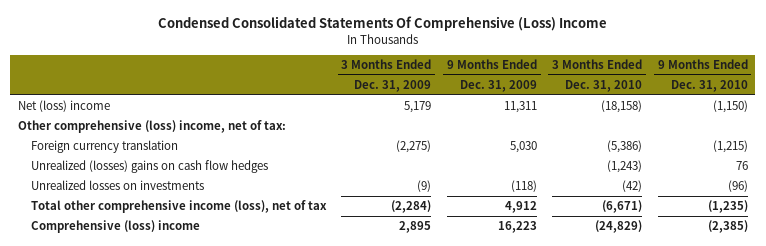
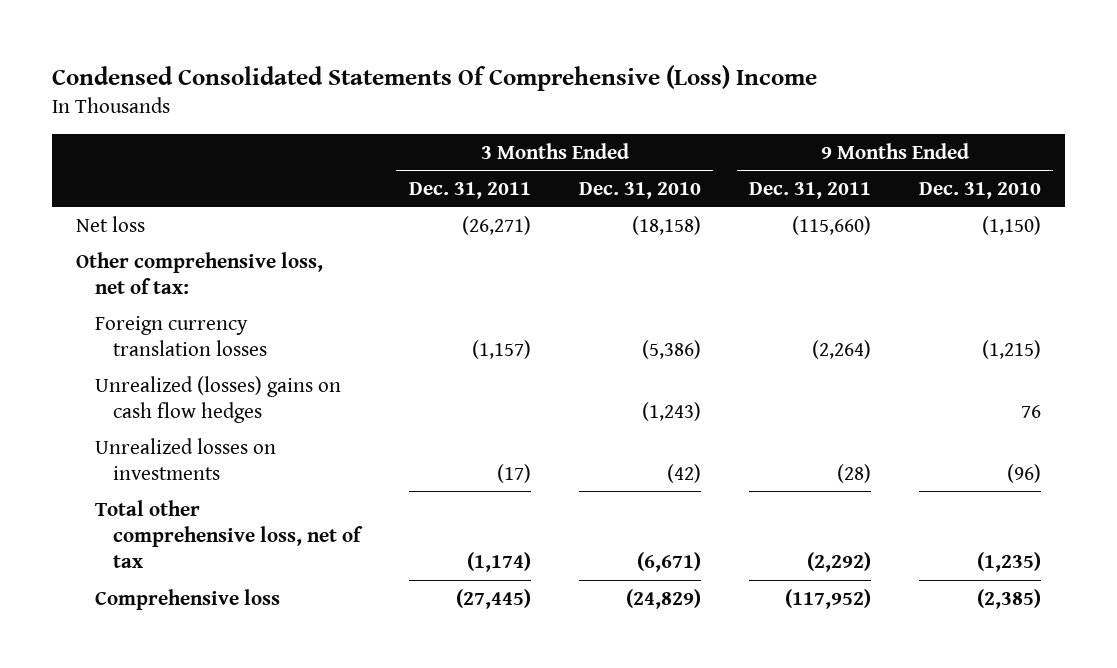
[354,79,432,92] Dec. 31, 2009 -> none
[459,79,537,92] Dec. 31, 2009 -> none
none -> [408,181,531,199] Dec. 31, 2011
none -> [748,181,871,199] Dec. 31, 2011
[18,100,111,113] Net (loss) income -> [76,215,146,232] Net loss
[18,120,287,134] Other comprehensive (loss) income, net of tax: -> [76,251,324,294] Other comprehensive loss, net of tax:
[30,140,178,154] Foreign currency translation -> [94,315,268,356] Foreign currency translation losses
[30,200,327,214] Total other comprehensive income (loss), net of tax -> [94,499,364,569] Total other comprehensive loss, net of tax
[30,220,200,234] Comprehensive (loss) income -> [94,588,280,610] Comprehensive loss

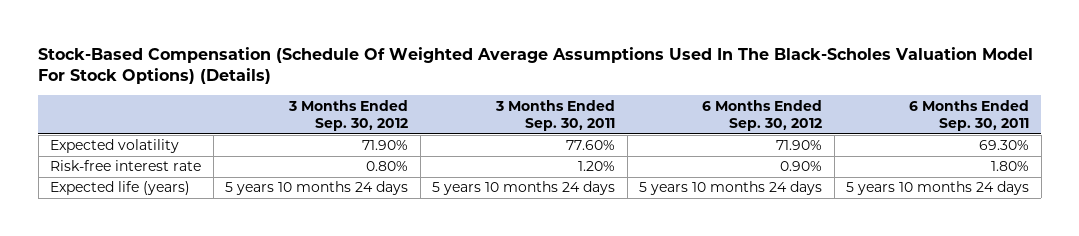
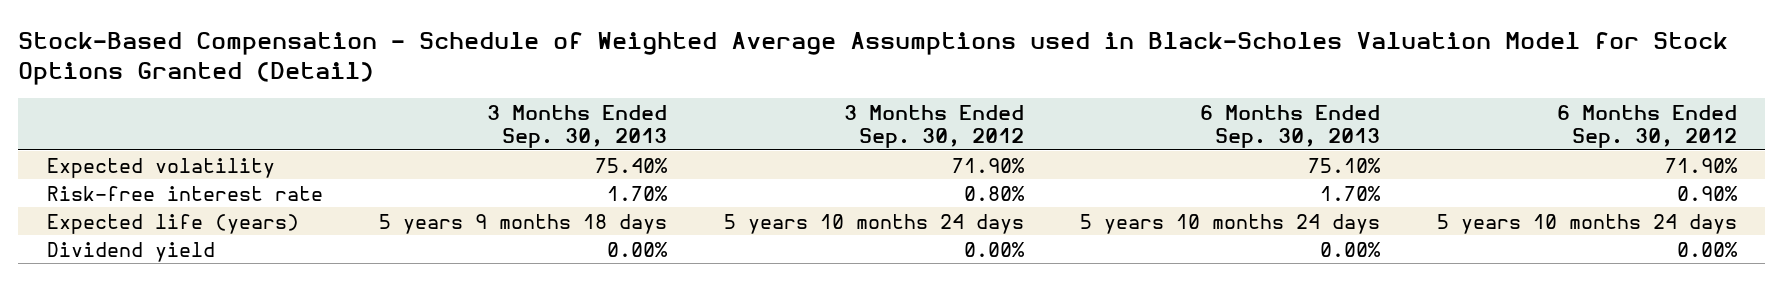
[38,46,1034,85] Stock-Based Compensation (Schedule Of Weighted Average Assumptions Used In The Black-Scholes Valuation Model For Stock Options) (Details) -> [18,31,1729,85] Stock-Based Compensation - Schedule of Weighted Average Assumptions used in Black-Scholes Valuation Model for Stock Options Granted (Detail)
[495,99,616,131] 3 Months Ended Sep. 30, 2011 -> none
[909,99,1030,131] 6 Months Ended Sep. 30, 2011 -> none
none -> [487,104,668,149] 3 Months Ended Sep. 30, 2013
none -> [1200,104,1381,149] 6 Months Ended Sep. 30, 2013
none -> [46,241,215,262] Dividend yield

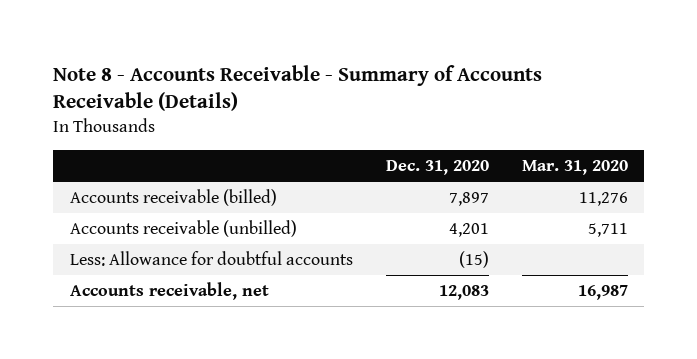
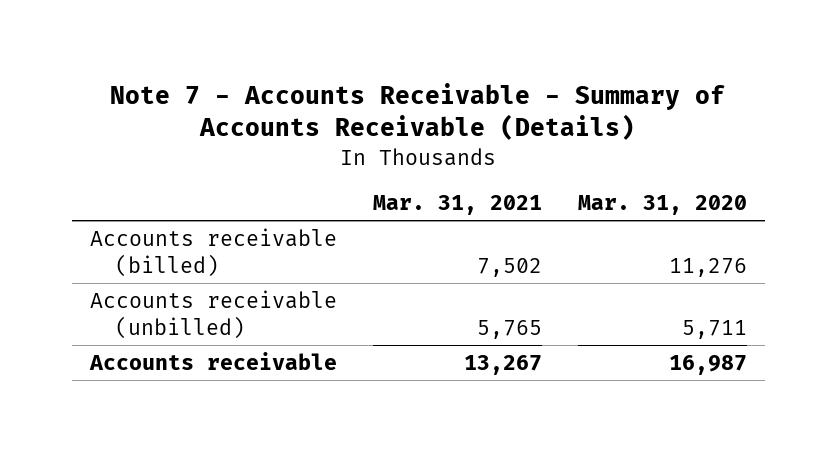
[53,64,543,112] Note 8 - Accounts Receivable - Summary of Accounts Receivable (Details) -> [110,82,726,141] Note 7 - Accounts Receivable - Summary of Accounts Receivable (Details)
[385,160,489,176] Dec. 31, 2020 -> none
none -> [372,195,542,216] Mar. 31, 2021
[69,251,353,267] Less: Allowance for doubtful accounts -> none
[69,282,269,301] Accounts receivable, net -> [88,351,337,370] Accounts receivable

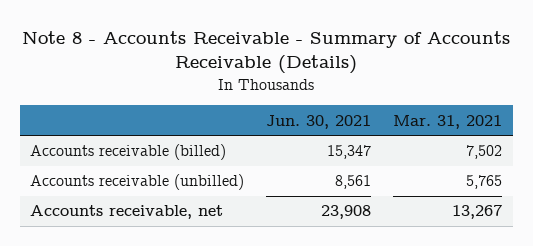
[110,82,726,141] Note 7 - Accounts Receivable - Summary of Accounts Receivable (Details) -> [22,30,511,75] Note 8 - Accounts Receivable - Summary of Accounts Receivable (Details)
[577,195,747,216] Mar. 31, 2020 -> none
none -> [266,114,372,129] Jun. 30, 2021
[88,351,337,370] Accounts receivable -> [30,205,224,220] Accounts receivable, net

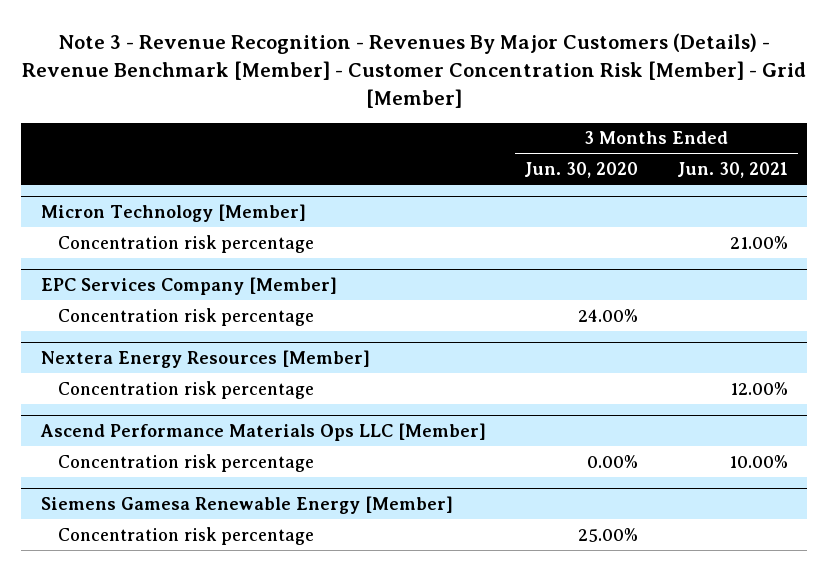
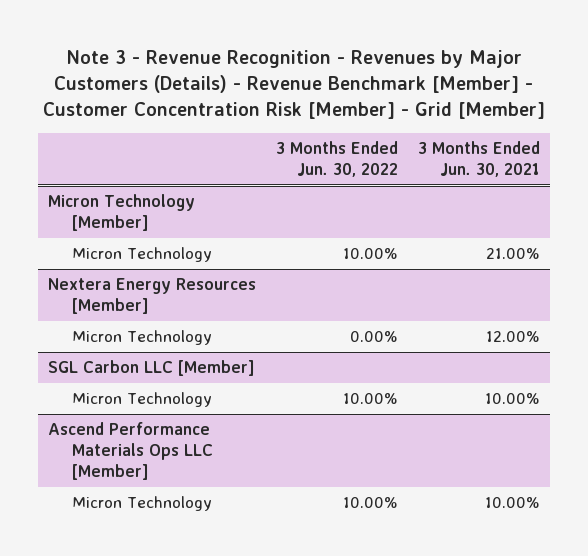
[22,33,807,108] Note 3 - Revenue Recognition - Revenues By Major Customers (Details) - Revenue Benchmark [Member] - Customer Concentration Risk [Member] - Grid [Member] -> [42,49,545,120] Note 3 - Revenue Recognition - Revenues by Major Customers (Details) - Revenue Benchmark [Member] - Customer Concentration Risk [Member] - Grid [Member]
[524,162,639,179] Jun. 30, 2020 -> none
none -> [275,141,398,178] 3 Months Ended Jun. 30, 2022
[40,276,337,295] EPC Services Company [Member] -> none
[58,307,315,326] Concentration risk percentage -> none
[58,234,315,253] Concentration risk percentage -> [72,247,213,263] Micron Technology
[58,380,315,399] Concentration risk percentage -> [72,330,213,346] Micron Technology
none -> [47,360,255,377] SGL Carbon LLC [Member]
none -> [72,392,213,408] Micron Technology
[40,495,453,514] Siemens Gamesa Renewable Energy [Member] -> none
[58,526,315,545] Concentration risk percentage -> none
[58,453,315,472] Concentration risk percentage -> [72,496,213,512] Micron Technology

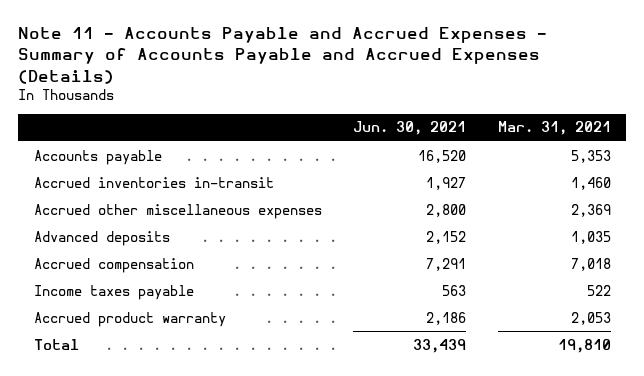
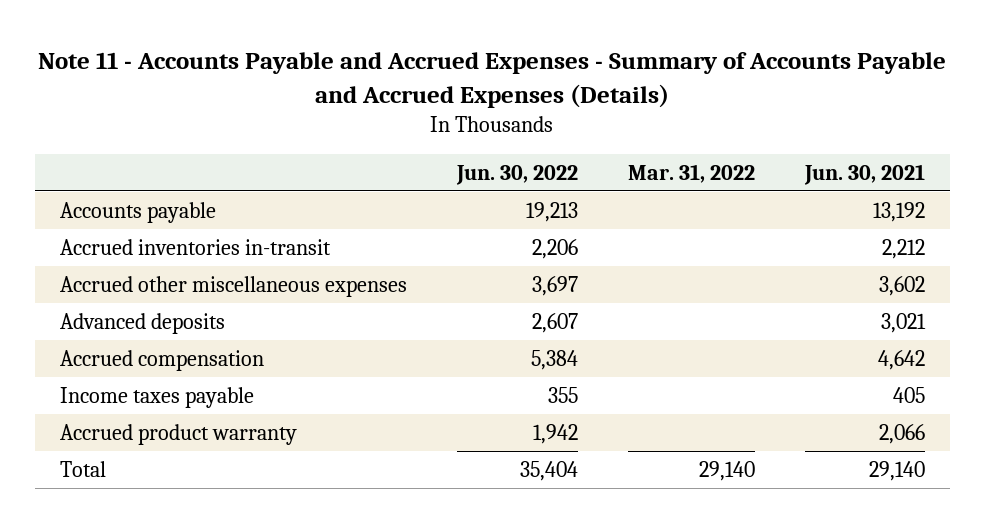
[497,121,611,136] Mar. 31, 2021 -> none
none -> [455,164,578,185] Jun. 30, 2022
none -> [627,163,755,183] Mar. 31, 2022
[418,149,467,163] 16,520 -> [872,201,925,222] 13,192
[426,176,467,190] 1,927 -> [881,238,925,259] 2,212
[426,203,467,217] 2,800 -> [878,275,925,296] 3,602
[426,230,467,244] 2,152 -> [880,312,926,333] 3,021
[426,257,467,271] 7,291 -> [877,349,925,370] 4,642
[442,284,467,296] 563 -> [892,386,925,403] 405
[426,311,467,325] 2,186 -> [878,423,925,444] 2,066
[413,338,467,353] 33,439 -> [868,460,925,481] 29,140

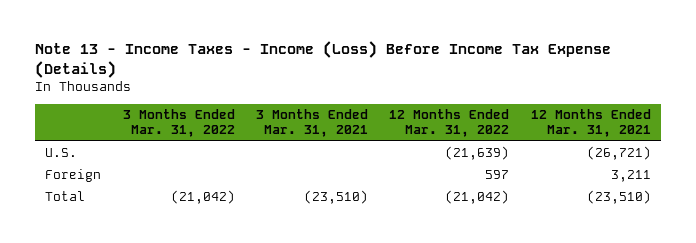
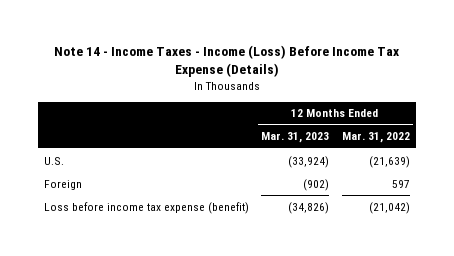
[34,41,611,78] Note 13 - Income Taxes - Income (Loss) Before Income Tax Expense (Details) -> [53,45,399,78] Note 14 - Income Taxes - Income (Loss) Before Income Tax Expense (Details)
[122,108,235,138] 3 Months Ended Mar. 31, 2022 -> none
[255,108,368,138] 3 Months Ended Mar. 31, 2021 -> none
[530,108,651,138] 12 Months Ended Mar. 31, 2021 -> none
none -> [261,132,330,144] Mar. 31, 2023
[45,191,86,202] Total -> [44,201,250,214] Loss before income tax expense (benefit)

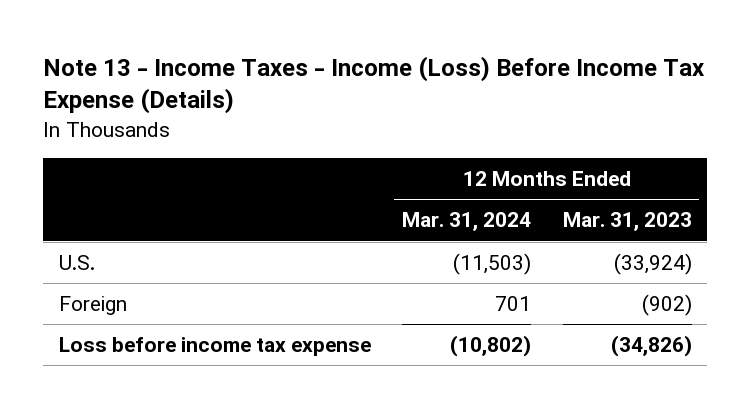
[53,45,399,78] Note 14 - Income Taxes - Income (Loss) Before Income Tax Expense (Details) -> [42,55,705,115] Note 13 - Income Taxes - Income (Loss) Before Income Tax Expense (Details)
[341,132,410,144] Mar. 31, 2022 -> none
none -> [402,212,532,232] Mar. 31, 2024
[44,201,250,214] Loss before income tax expense (benefit) -> [58,337,371,357] Loss before income tax expense

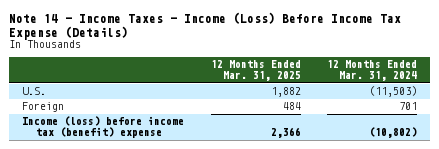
[42,55,705,115] Note 13 - Income Taxes - Income (Loss) Before Income Tax Expense (Details) -> [9,11,402,40] Note 14 - Income Taxes - Income (Loss) Before Income Tax Expense (Details)
[562,212,692,232] Mar. 31, 2023 -> none
none -> [210,60,301,82] 12 Months Ended Mar. 31, 2025
[58,337,371,357] Loss before income tax expense -> [22,116,185,139] Income (loss) before income tax (benefit) expense

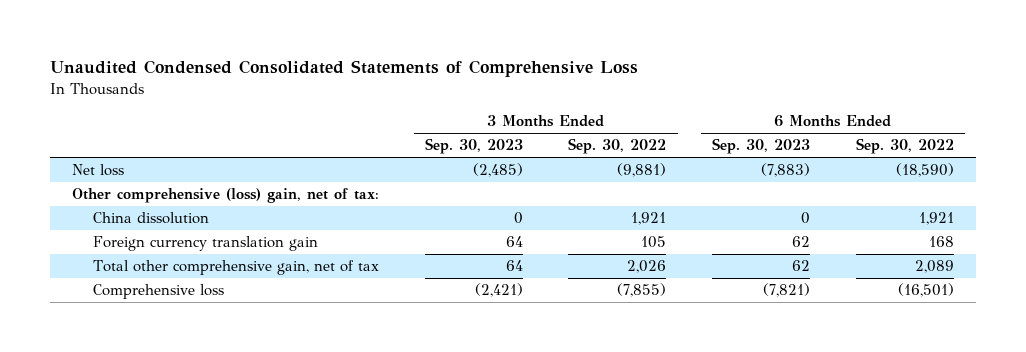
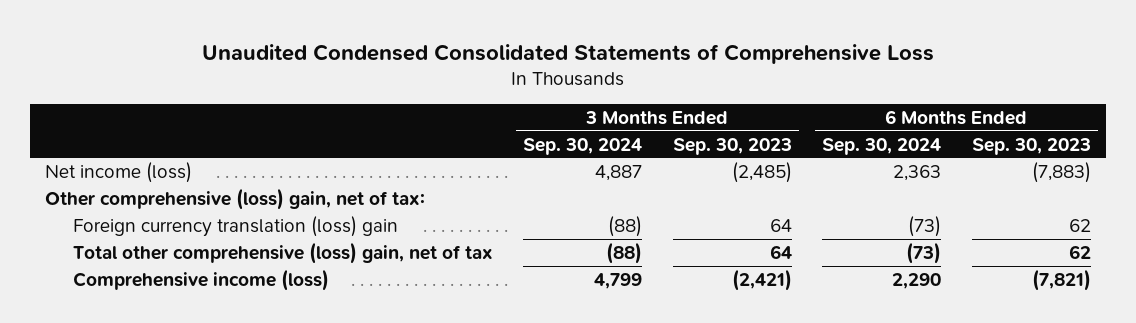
[568,138,667,155] Sep. 30, 2022 -> none
[855,138,954,155] Sep. 30, 2022 -> none
none -> [523,137,643,155] Sep. 30, 2024
none -> [822,137,942,155] Sep. 30, 2024
[72,164,125,177] Net loss -> [45,161,193,183] Net income (loss)
[92,212,209,225] China dissolution -> none
[92,236,318,252] Foreign currency translation gain -> [72,215,398,237] Foreign currency translation (loss) gain
[92,260,379,276] Total other comprehensive gain, net of tax -> [72,241,493,264] Total other comprehensive (loss) gain, net of tax
[92,284,224,300] Comprehensive loss -> [72,268,329,291] Comprehensive income (loss)

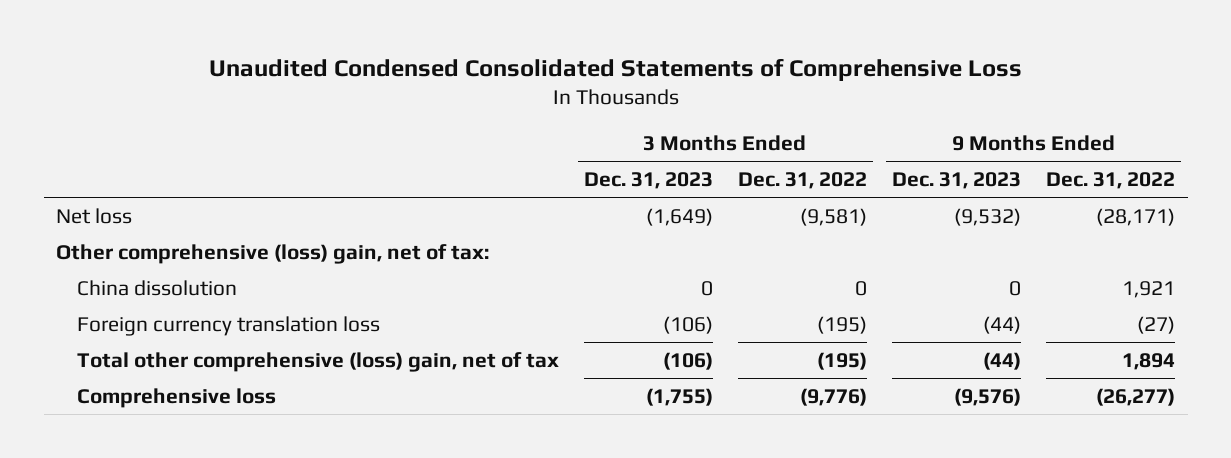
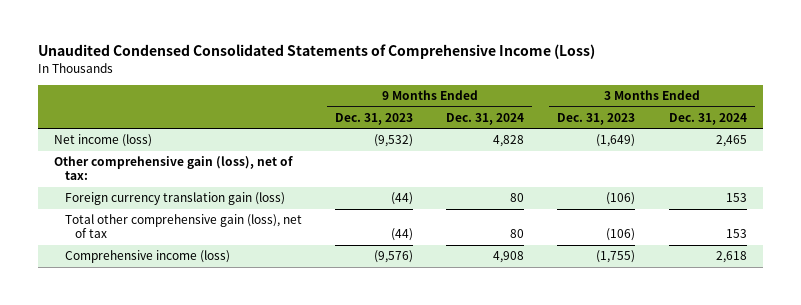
[208,58,1022,82] Unaudited Condensed Consolidated Statements of Comprehensive Loss -> [37,44,595,60] Unaudited Condensed Consolidated Statements of Comprehensive Income (Loss)
[737,171,867,189] Dec. 31, 2022 -> none
[1046,171,1176,189] Dec. 31, 2022 -> none
none -> [446,112,525,125] Dec. 31, 2024
none -> [668,112,747,125] Dec. 31, 2024
[76,279,237,296] China dissolution -> none
[56,207,133,224] Net loss -> [54,134,153,148] Net income (loss)
[56,243,490,264] Other comprehensive (loss) gain, net of tax: -> [54,156,294,181] Other comprehensive gain (loss), net of tax:
[76,315,380,336] Foreign currency translation loss -> [64,192,285,206] Foreign currency translation gain (loss)
[76,351,559,372] Total other comprehensive (loss) gain, net of tax -> [64,214,302,239] Total other comprehensive gain (loss), net of tax
[76,387,276,408] Comprehensive loss -> [64,250,230,264] Comprehensive income (loss)

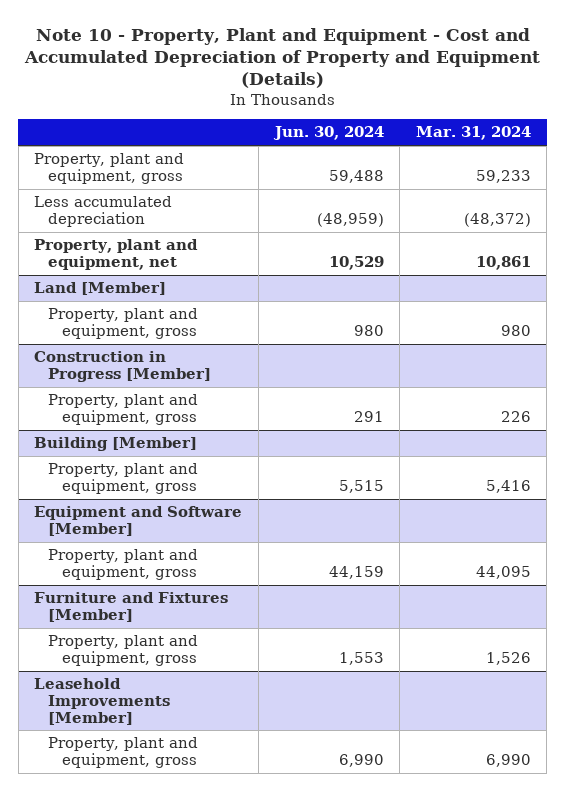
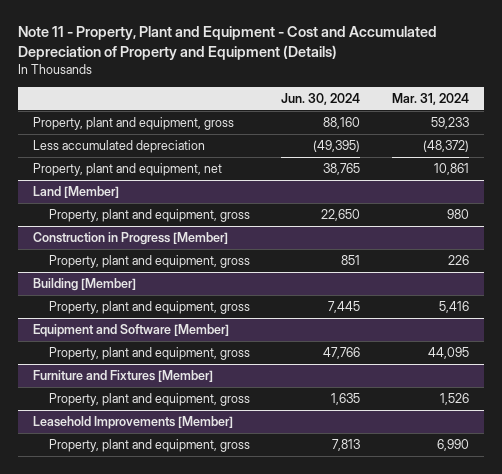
[23,27,540,89] Note 10 - Property, Plant and Equipment - Cost and Accumulated Depreciation of Property and Equipment (Details) -> [17,26,437,60] Note 11 - Property, Plant and Equipment - Cost and Accumulated Depreciation of Property and Equipment (Details)
[328,169,384,183] 59,488 -> [323,117,361,130] 88,160
[316,212,384,227] (48,959) -> [313,140,361,153] (49,395)
[328,255,384,270] 10,529 -> [323,163,361,176] 38,765
[353,324,384,336] 980 -> [321,209,361,222] 22,650
[353,410,384,422] 291 -> [341,255,361,266] 851
[338,479,384,493] 5,515 -> [328,301,361,314] 7,445
[328,565,384,579] 44,159 -> [323,347,361,360] 47,766
[338,651,384,665] 1,553 -> [331,393,361,406] 1,635
[338,753,384,767] 6,990 -> [332,439,361,452] 7,813

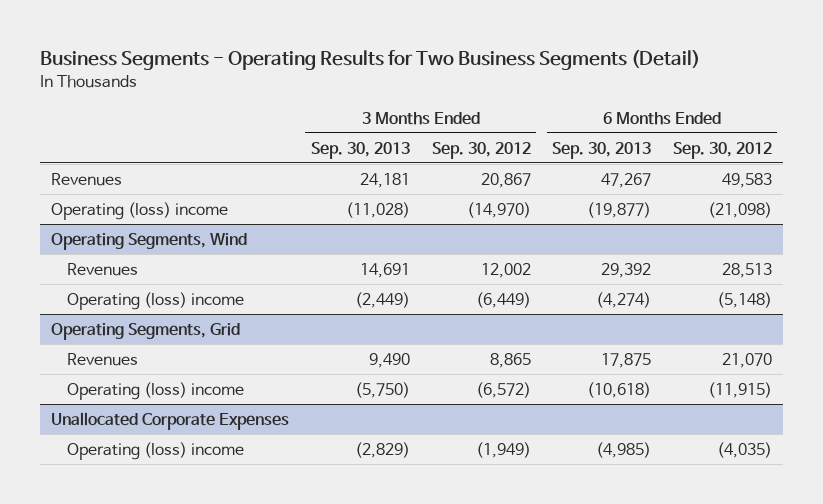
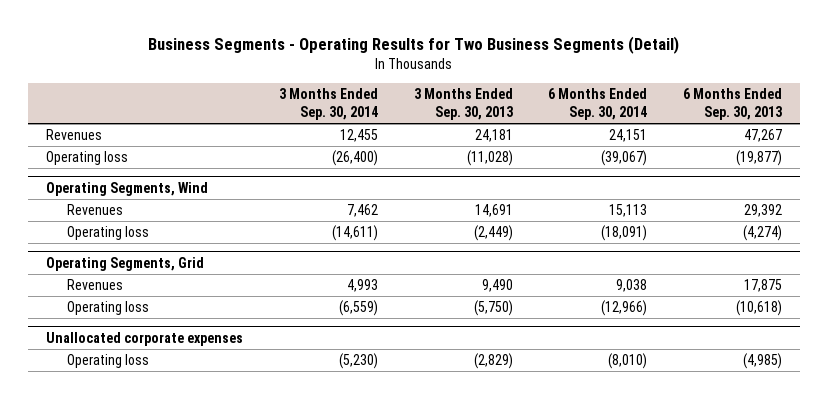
[431,141,531,159] Sep. 30, 2012 -> none
[672,141,772,159] Sep. 30, 2012 -> none
none -> [278,88,378,121] 3 Months Ended Sep. 30, 2014
none -> [548,88,648,121] 6 Months Ended Sep. 30, 2014
[51,201,229,220] Operating (loss) income -> [45,151,128,166] Operating loss
[66,291,244,310] Operating (loss) income -> [66,226,149,241] Operating loss
[66,381,244,400] Operating (loss) income -> [66,301,149,316] Operating loss
[51,411,290,430] Unallocated Corporate Expenses -> [45,331,243,346] Unallocated corporate expenses
[66,441,244,460] Operating (loss) income -> [66,354,149,369] Operating loss

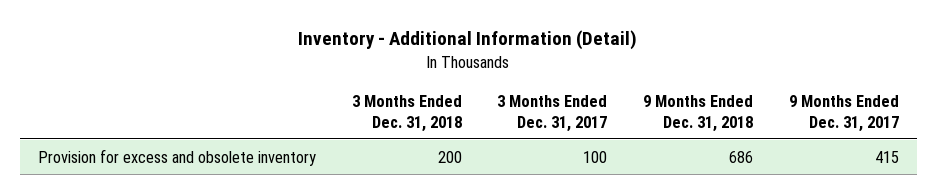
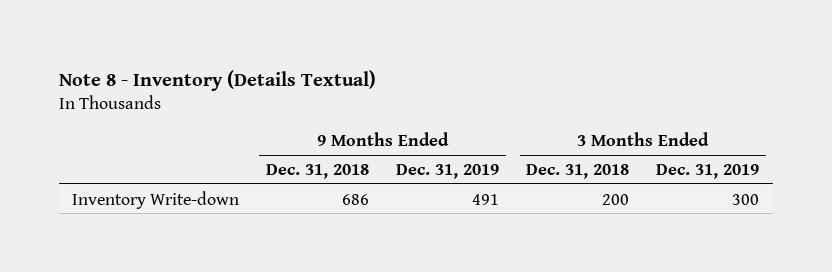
[298,30,638,51] Inventory - Additional Information (Detail) -> [58,69,376,91] Note 8 - Inventory (Details Textual)
[497,94,608,132] 3 Months Ended Dec. 31, 2017 -> none
[789,94,900,132] 9 Months Ended Dec. 31, 2017 -> none
none -> [396,163,500,179] Dec. 31, 2019
none -> [656,163,760,179] Dec. 31, 2019
[37,148,316,166] Provision for excess and obsolete inventory -> [72,190,240,209] Inventory Write-down

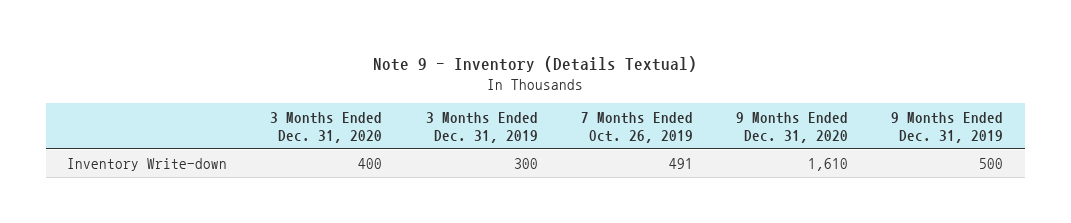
[58,69,376,91] Note 8 - Inventory (Details Textual) -> [373,55,698,72] Note 9 - Inventory (Details Textual)
[266,163,370,179] Dec. 31, 2018 -> none
[526,163,630,179] Dec. 31, 2018 -> none
none -> [270,111,383,143] 3 Months Ended Dec. 31, 2020
none -> [580,111,693,143] 7 Months Ended Oct. 26, 2019
none -> [736,111,849,143] 9 Months Ended Dec. 31, 2020
[472,193,500,205] 491 -> [979,158,1004,170] 500

